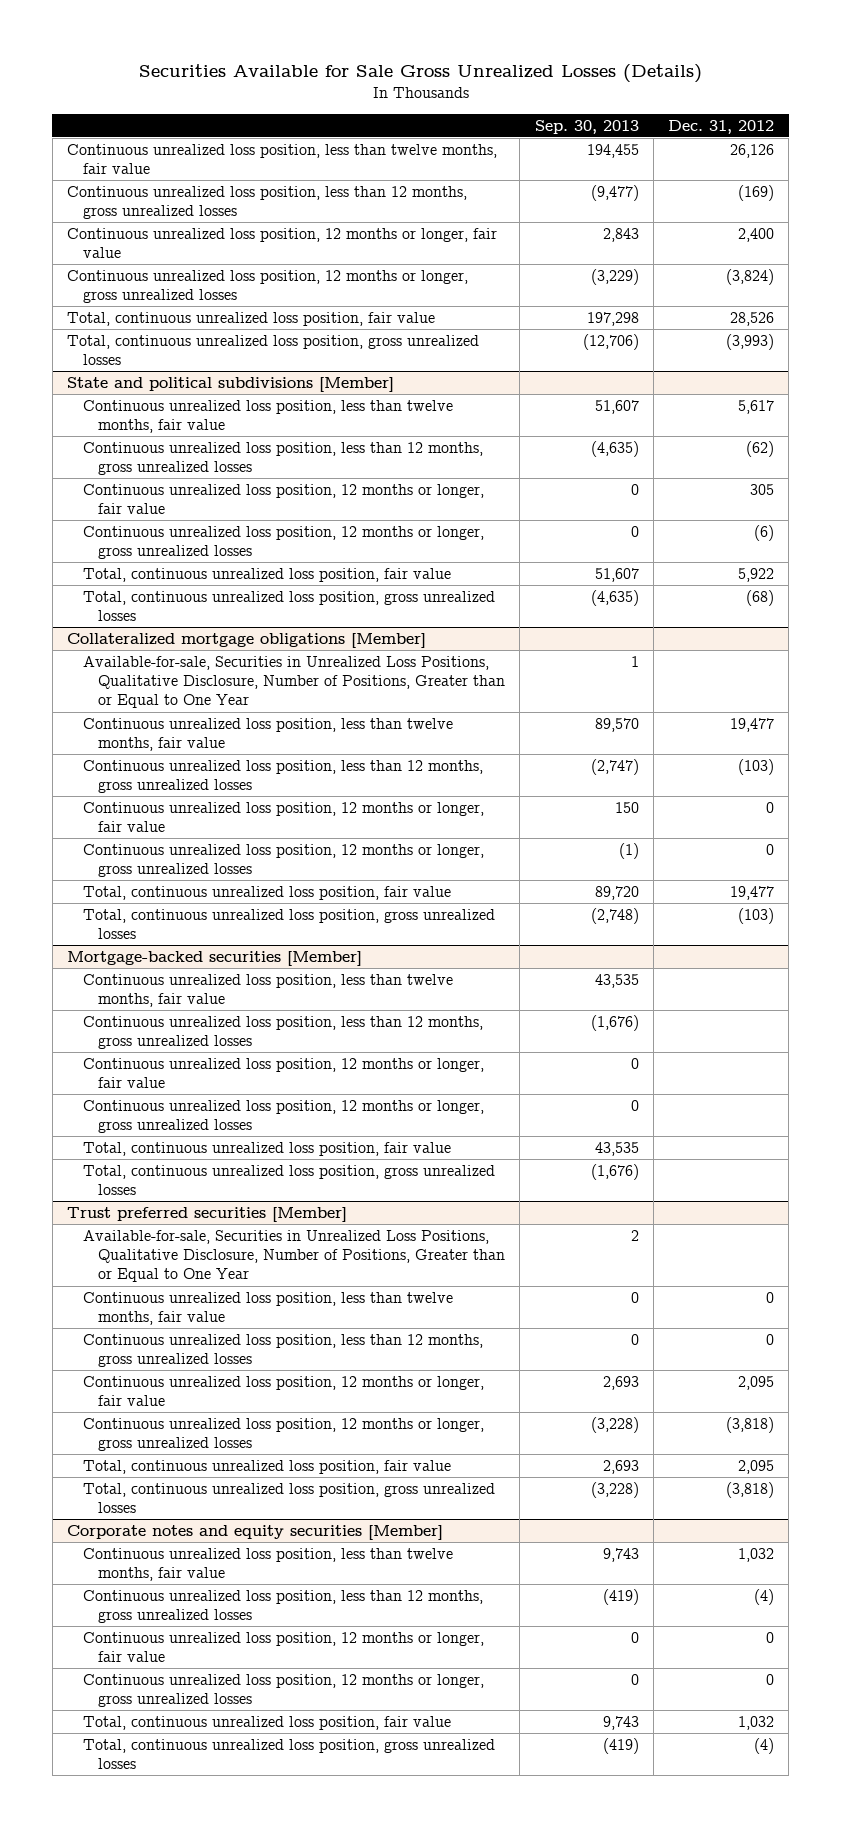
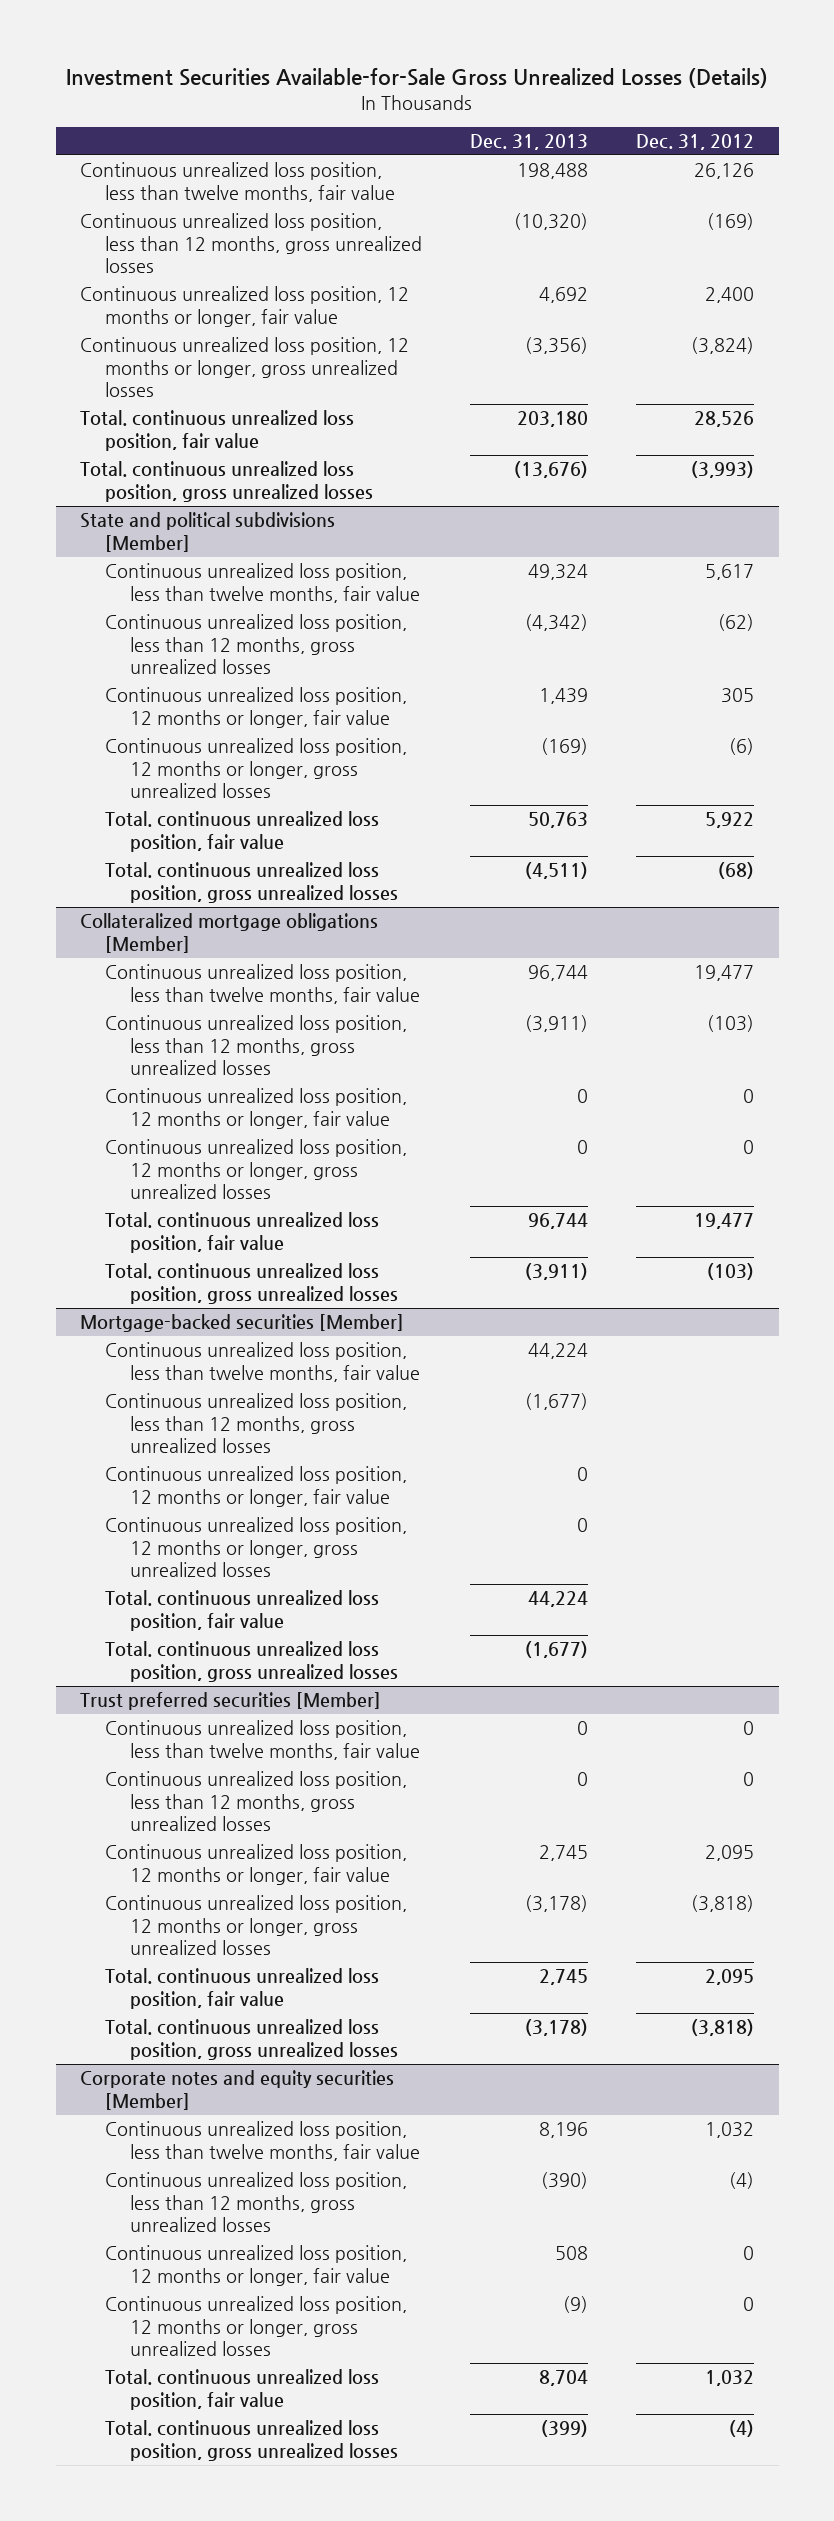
[138,63,702,83] Securities Available for Sale Gross Unrealized Losses (Details) -> [66,67,769,88] Investment Securities Available-for-Sale Gross Unrealized Losses (Details)
[534,119,639,134] Sep. 30, 2013 -> none
none -> [470,134,589,151] Dec. 31, 2013
[67,311,436,326] Total, continuous unrealized loss position, fair value -> [79,410,354,451] Total. continuous unrealized loss position, fair value
[67,334,480,366] Total, continuous unrealized loss position, gross unrealized losses -> [79,461,374,502] Total. continuous unrealized loss position, gross unrealized losses
[82,567,451,582] Total, continuous unrealized loss position, fair value -> [105,811,380,852] Total. continuous unrealized loss position, fair value
[82,590,495,622] Total, continuous unrealized loss position, gross unrealized losses -> [105,862,399,903] Total. continuous unrealized loss position, gross unrealized losses
[82,655,506,709] Available-for-sale, Securities in Unrealized Loss Positions, Qualitative Disclosure, Number of Positions, Greater than or Equal to One Year -> none
[82,885,451,900] Total, continuous unrealized loss position, fair value -> [105,1212,380,1253] Total. continuous unrealized loss position, fair value
[82,908,495,940] Total, continuous unrealized loss position, gross unrealized losses -> [105,1263,399,1304] Total. continuous unrealized loss position, gross unrealized losses
[82,1141,451,1156] Total, continuous unrealized loss position, fair value -> [105,1590,380,1631] Total. continuous unrealized loss position, fair value
[82,1164,495,1196] Total, continuous unrealized loss position, gross unrealized losses -> [105,1641,399,1682] Total. continuous unrealized loss position, gross unrealized losses
[82,1229,506,1283] Available-for-sale, Securities in Unrealized Loss Positions, Qualitative Disclosure, Number of Positions, Greater than or Equal to One Year -> none
[82,1459,451,1474] Total, continuous unrealized loss position, fair value -> [105,1968,380,2009] Total. continuous unrealized loss position, fair value
[82,1482,495,1514] Total, continuous unrealized loss position, gross unrealized losses -> [105,2019,399,2060] Total. continuous unrealized loss position, gross unrealized losses
[82,1715,451,1730] Total, continuous unrealized loss position, fair value -> [105,2369,380,2410] Total. continuous unrealized loss position, fair value
[82,1738,495,1770] Total, continuous unrealized loss position, gross unrealized losses -> [105,2420,399,2461] Total. continuous unrealized loss position, gross unrealized losses

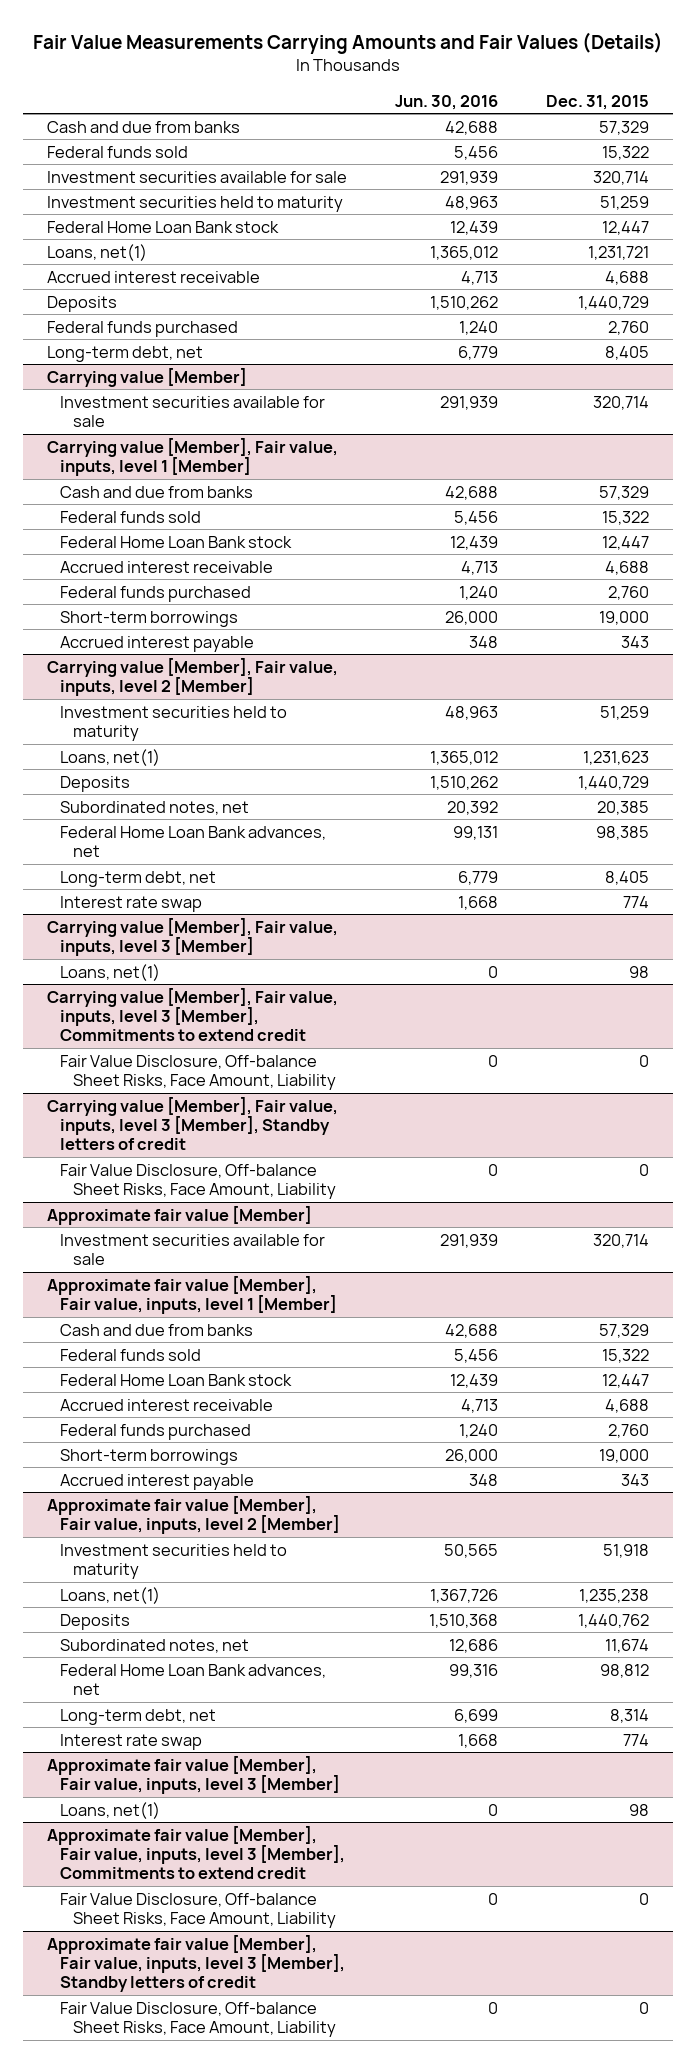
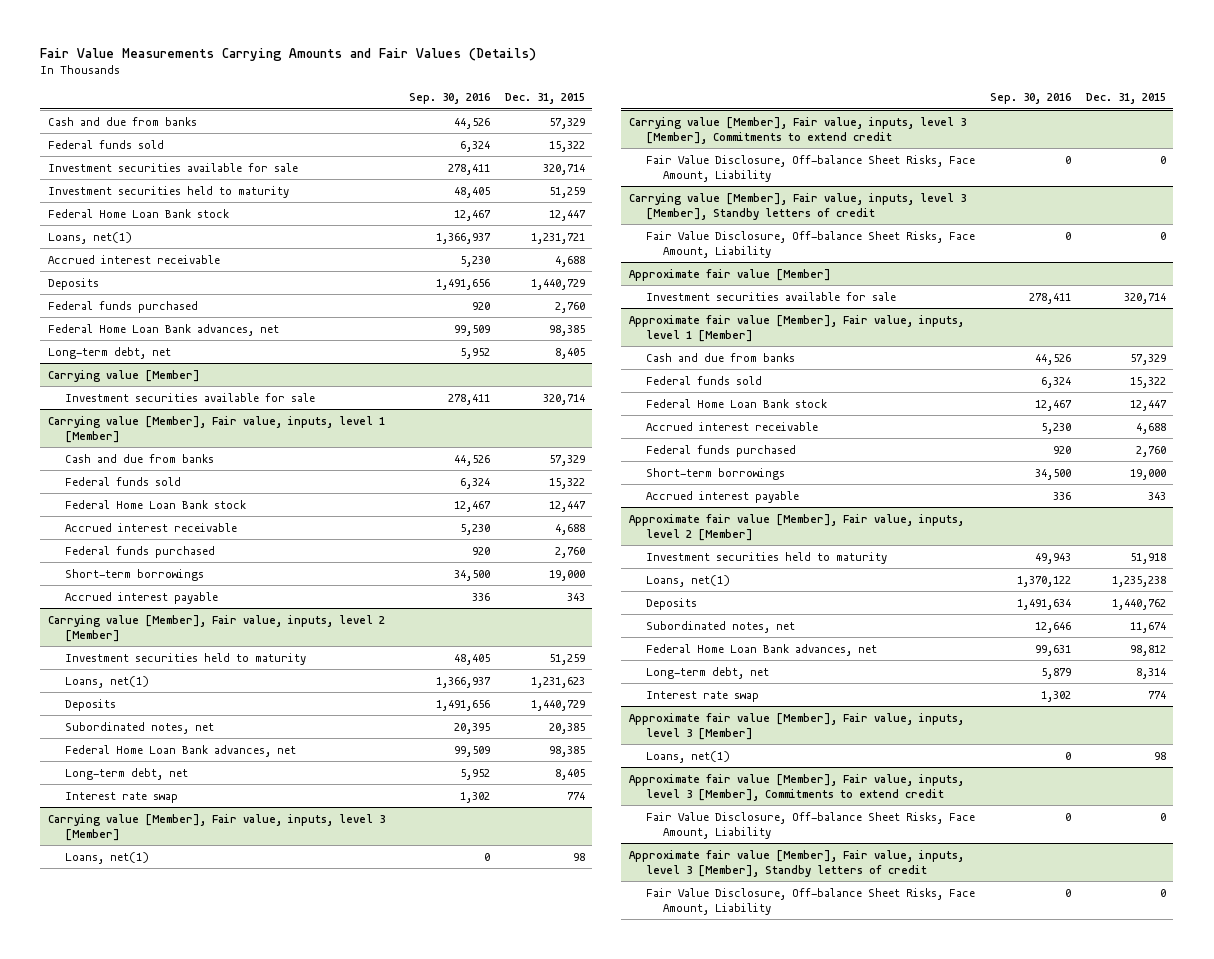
[395,94,499,110] Jun. 30, 2016 -> none
none -> [408,93,490,105] Sep. 30, 2016
none -> [47,323,279,336] Federal Home Loan Bank advances, net

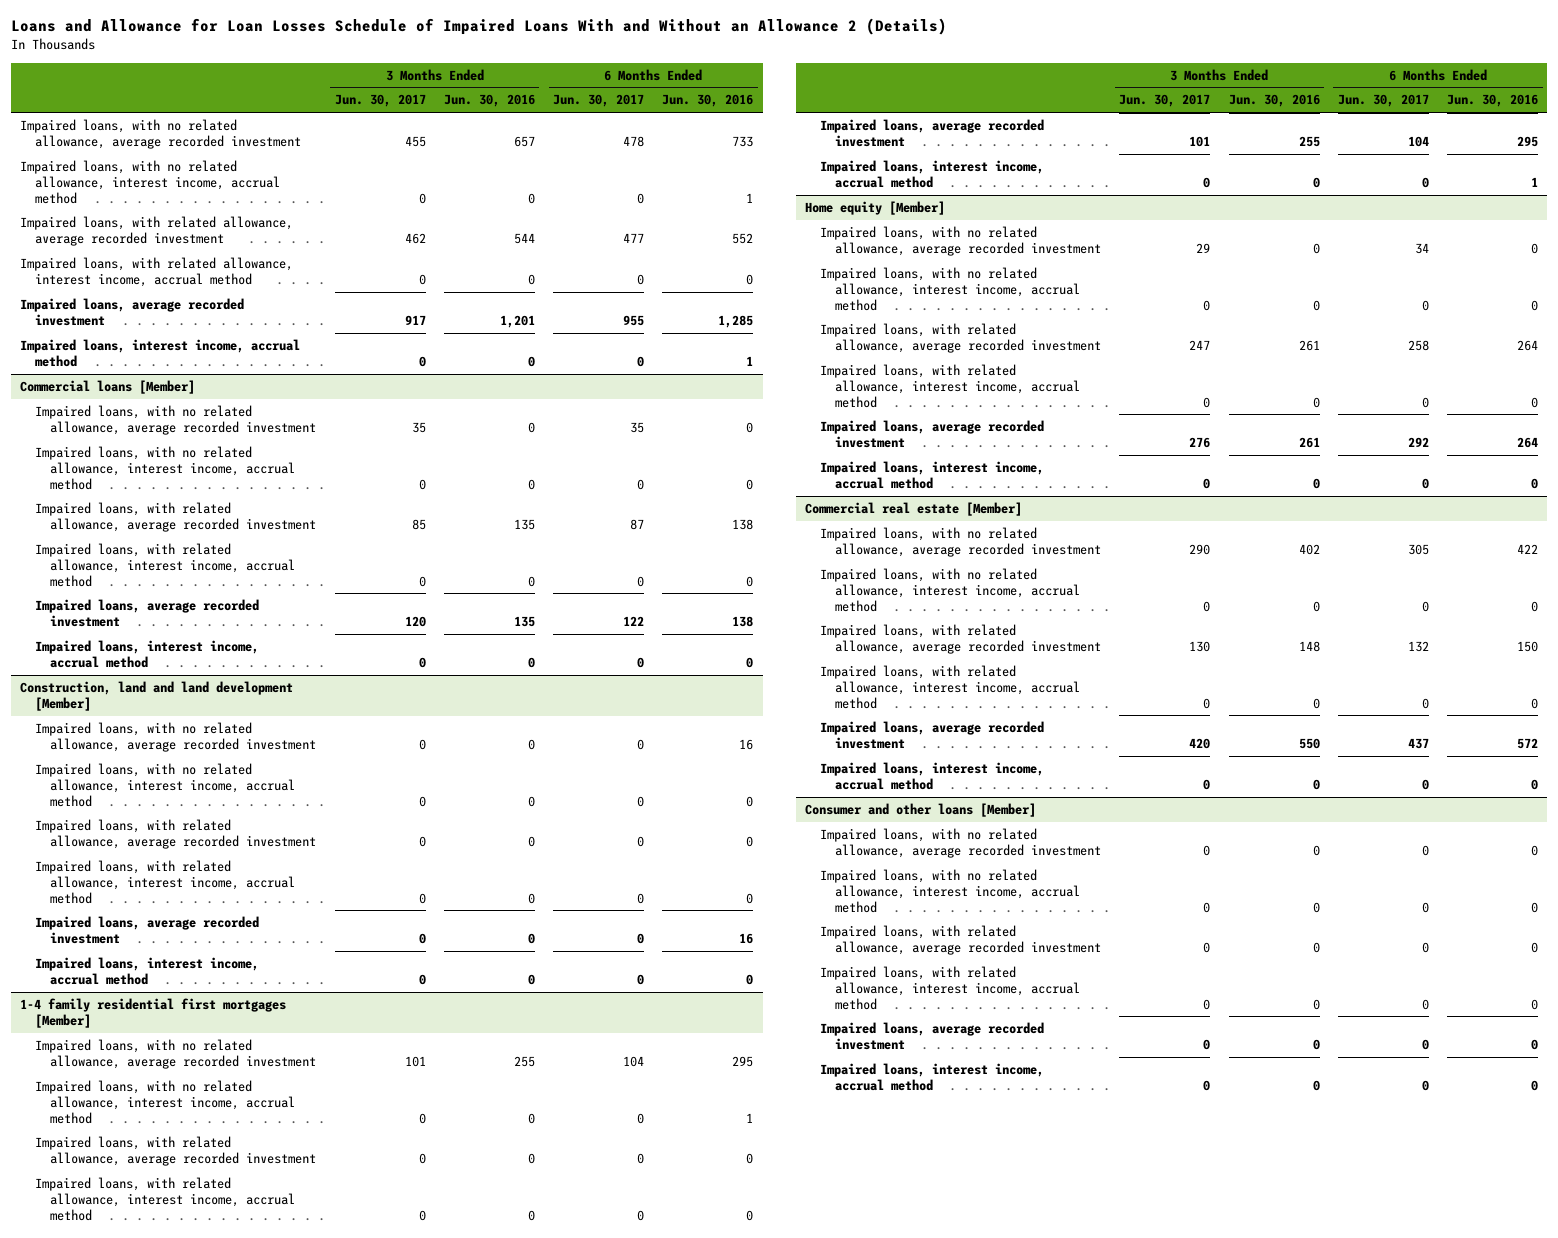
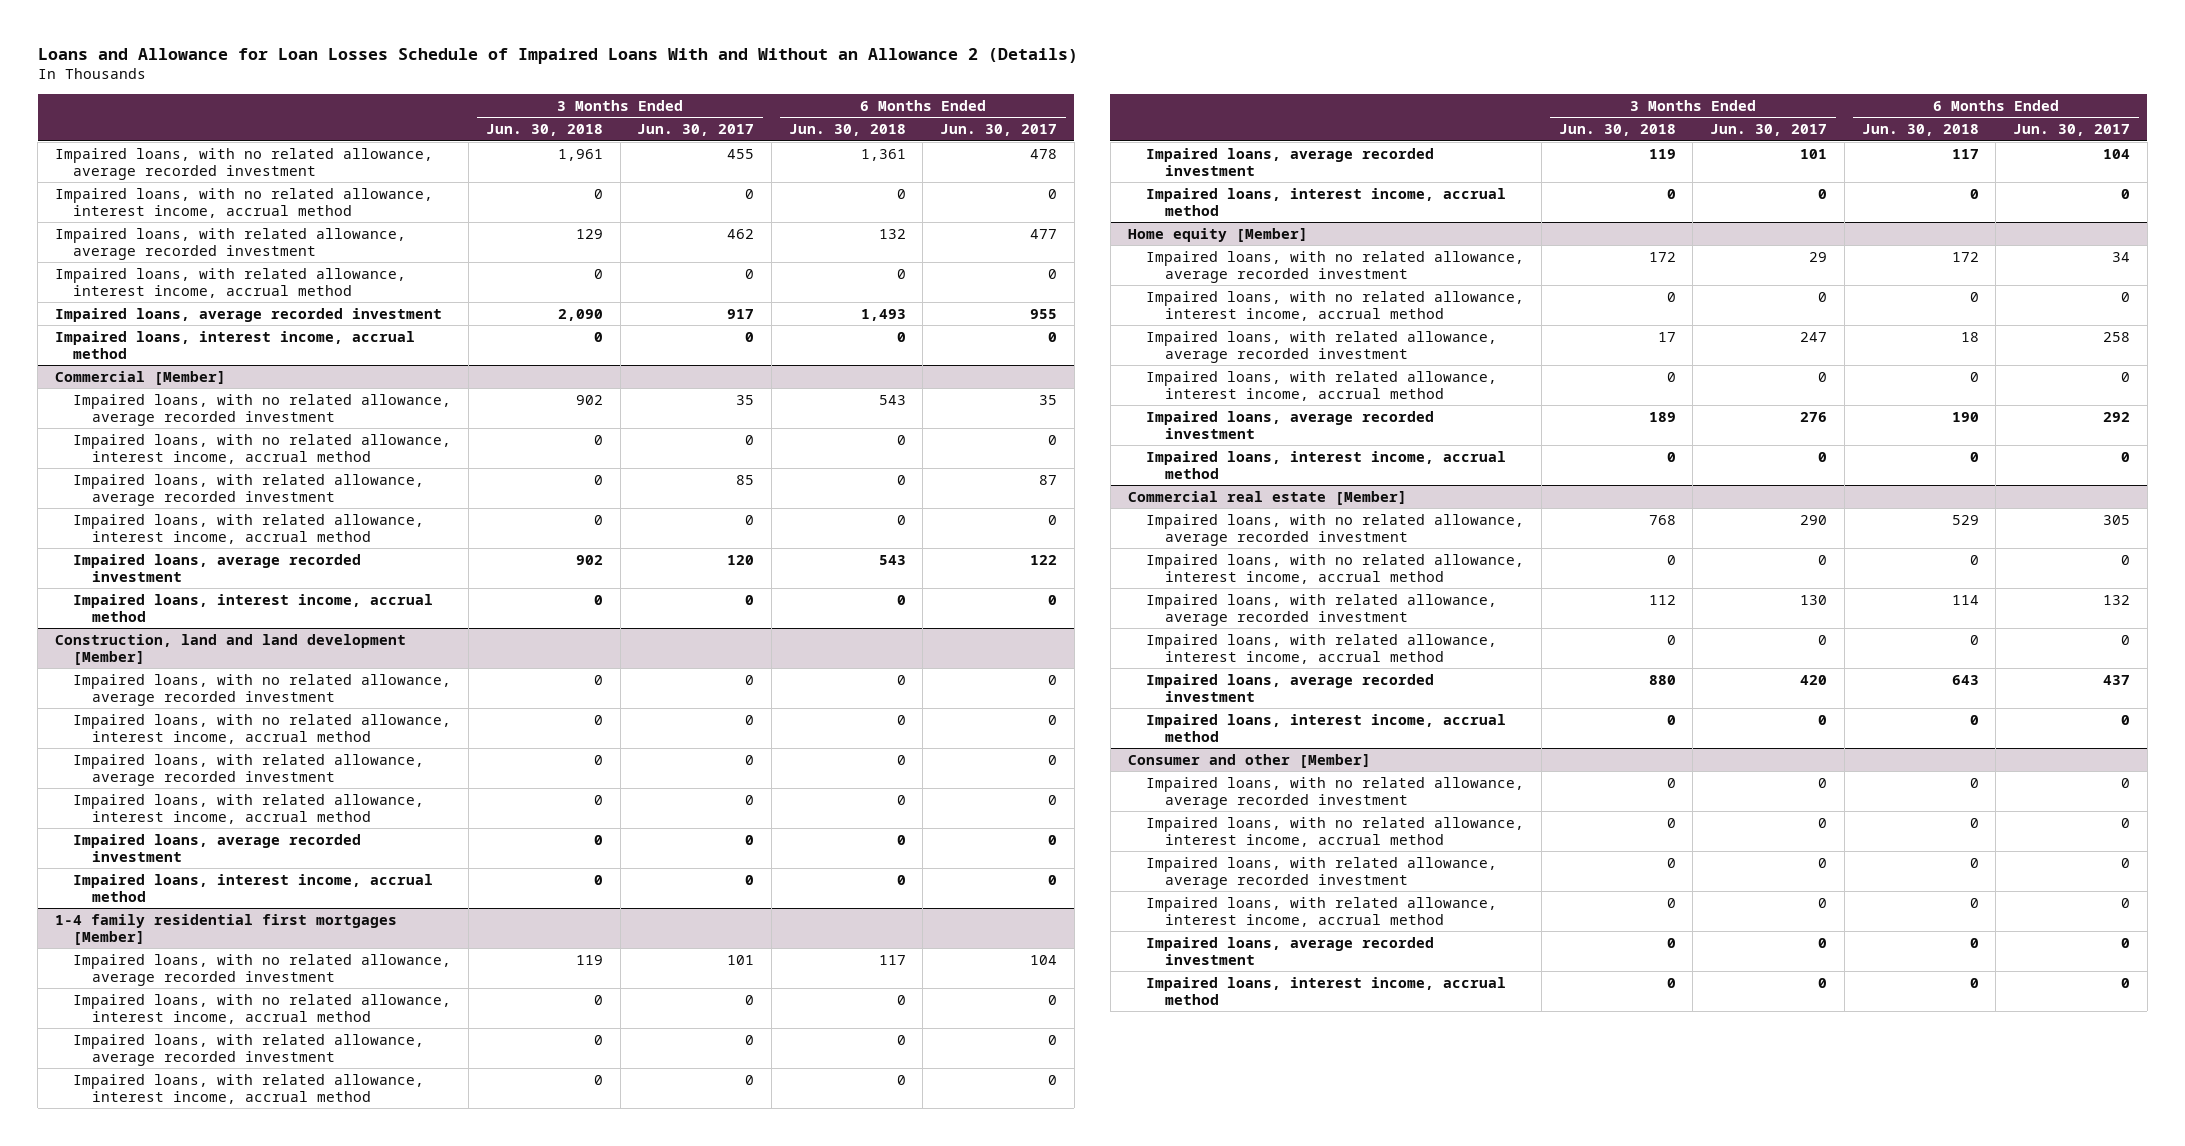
[443,94,535,108] Jun. 30, 2016 -> none
[662,94,754,108] Jun. 30, 2016 -> none
none -> [485,124,603,137] Jun. 30, 2018
none -> [788,124,906,137] Jun. 30, 2018
[20,380,196,395] Commercial loans [Member] -> [54,370,226,385] Commercial [Member]
[804,803,1036,818] Consumer and other loans [Member] -> [1127,753,1371,768] Consumer and other [Member]

